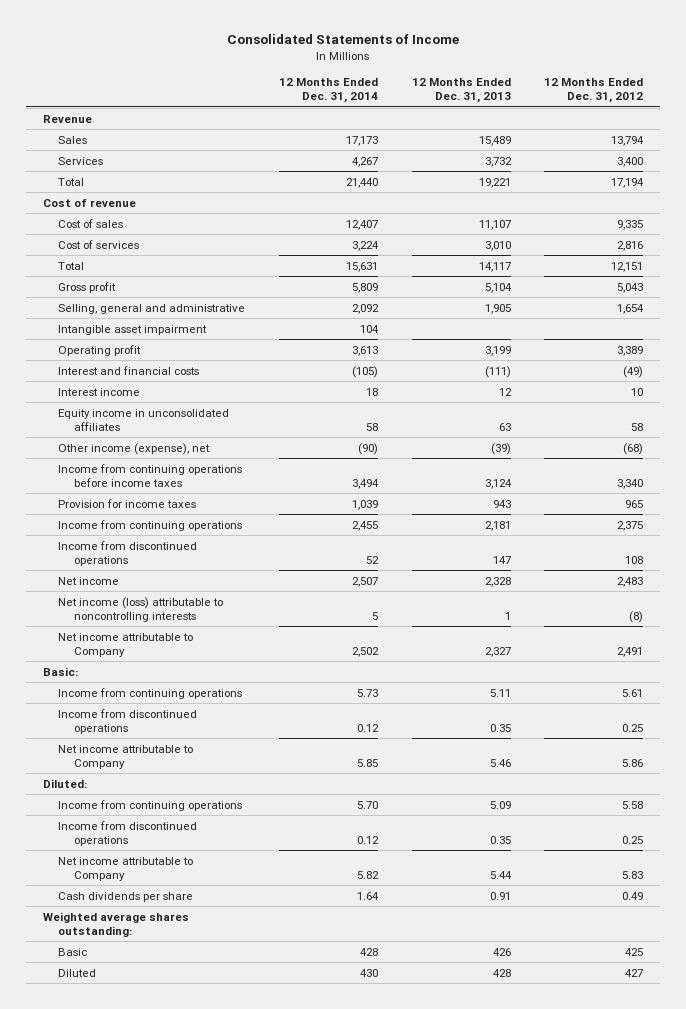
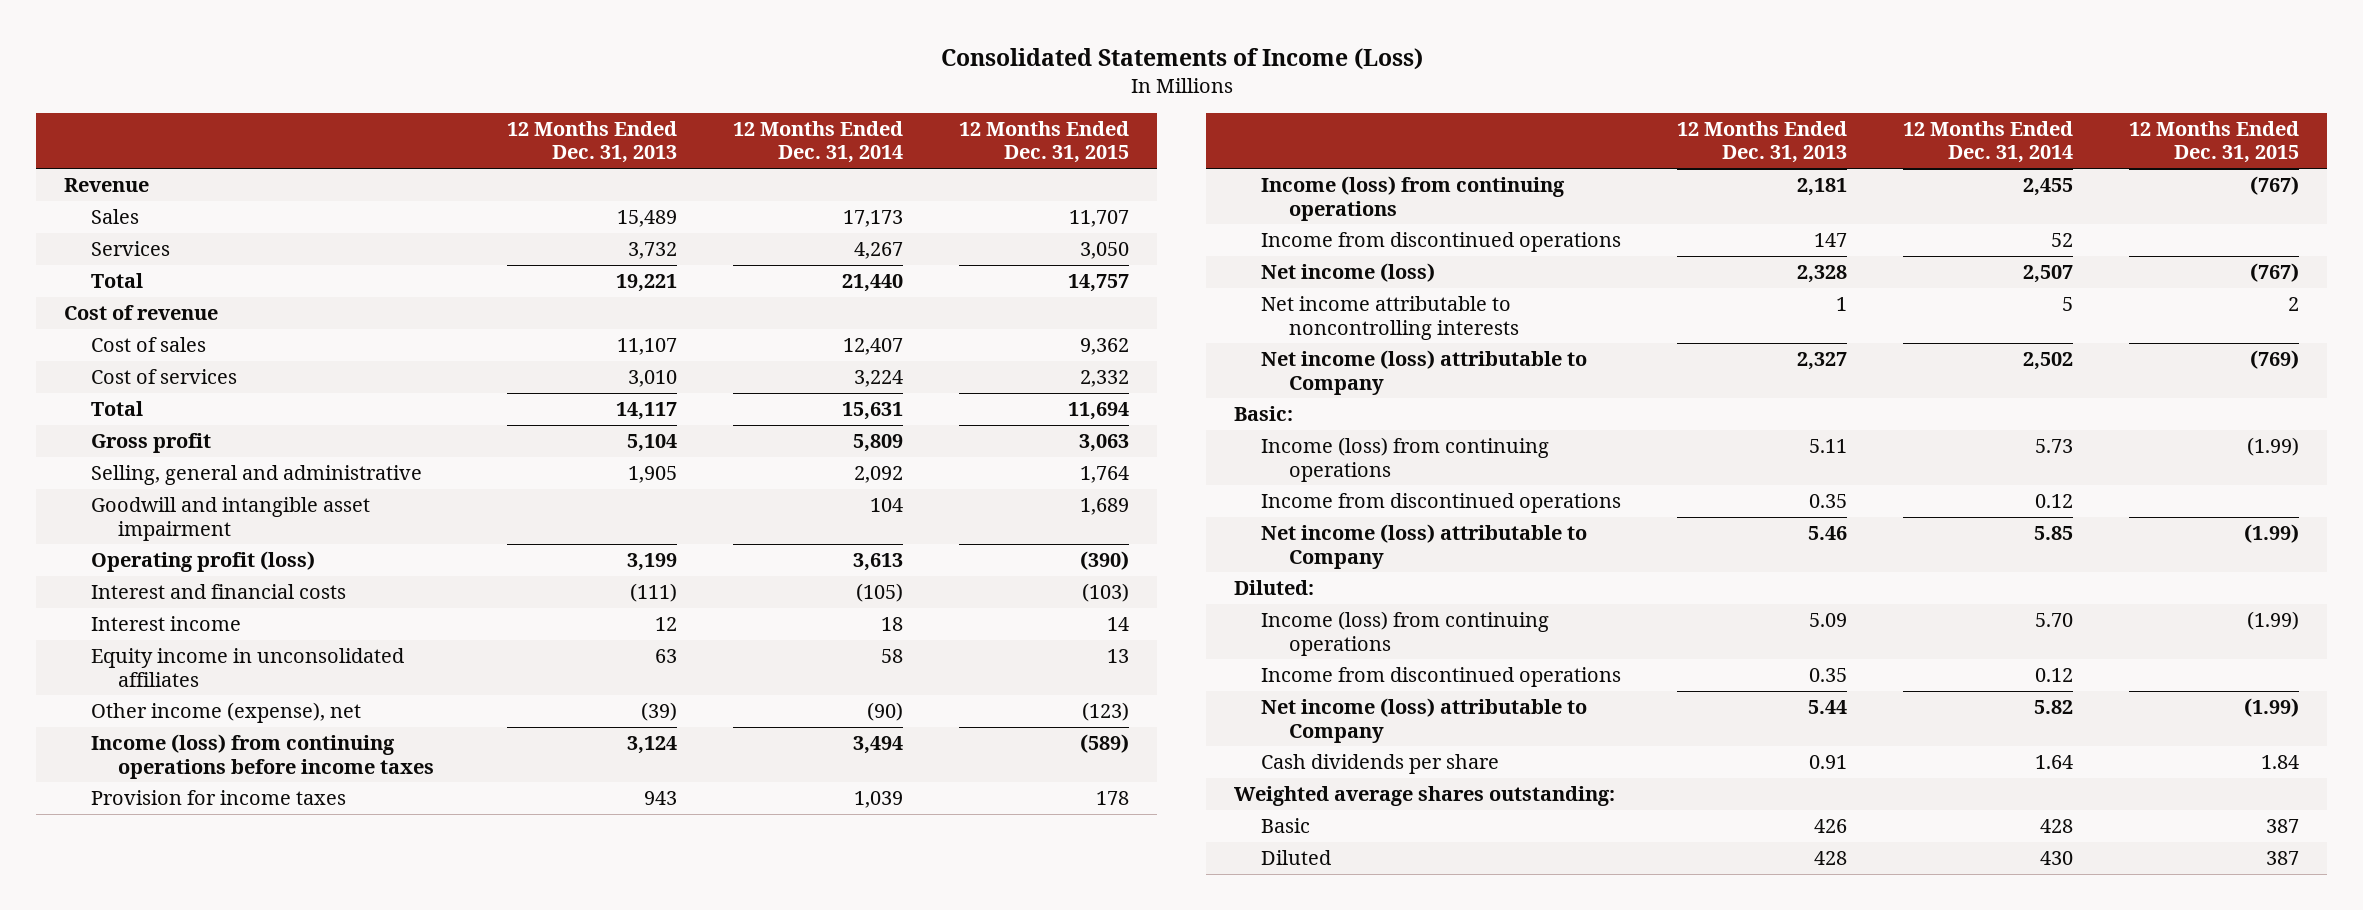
[227,33,460,44] Consolidated Statements of Income -> [940,48,1423,71] Consolidated Statements of Income (Loss)
[544,78,644,104] 12 Months Ended Dec. 31, 2012 -> none
none -> [958,120,1129,164] 12 Months Ended Dec. 31, 2015
[58,324,208,335] Intangible asset impairment -> [90,496,370,541] Goodwill and intangible asset impairment
[58,344,142,356] Operating profit -> [90,550,315,572] Operating profit (loss)
[58,463,243,487] Income from continuing operations before income taxes -> [90,733,434,779] Income (loss) from continuing operations before income taxes
[58,519,243,531] Income from continuing operations -> [1261,175,1566,221] Income (loss) from continuing operations
[58,576,120,585] Net income -> [1261,262,1436,282] Net income (loss)
[58,596,224,622] Net income (loss) attributable to noncontrolling interests -> [1261,295,1519,340] Net income attributable to noncontrolling interests
[58,632,194,657] Net income attributable to Company -> [1261,349,1588,395] Net income (loss) attributable to Company
[58,687,243,699] Income from continuing operations -> [1261,436,1550,482] Income (loss) from continuing operations
[58,744,194,769] Net income attributable to Company -> [1261,523,1588,569] Net income (loss) attributable to Company
[58,799,243,811] Income from continuing operations -> [1261,610,1550,656] Income (loss) from continuing operations
[58,856,194,881] Net income attributable to Company -> [1261,697,1588,743] Net income (loss) attributable to Company

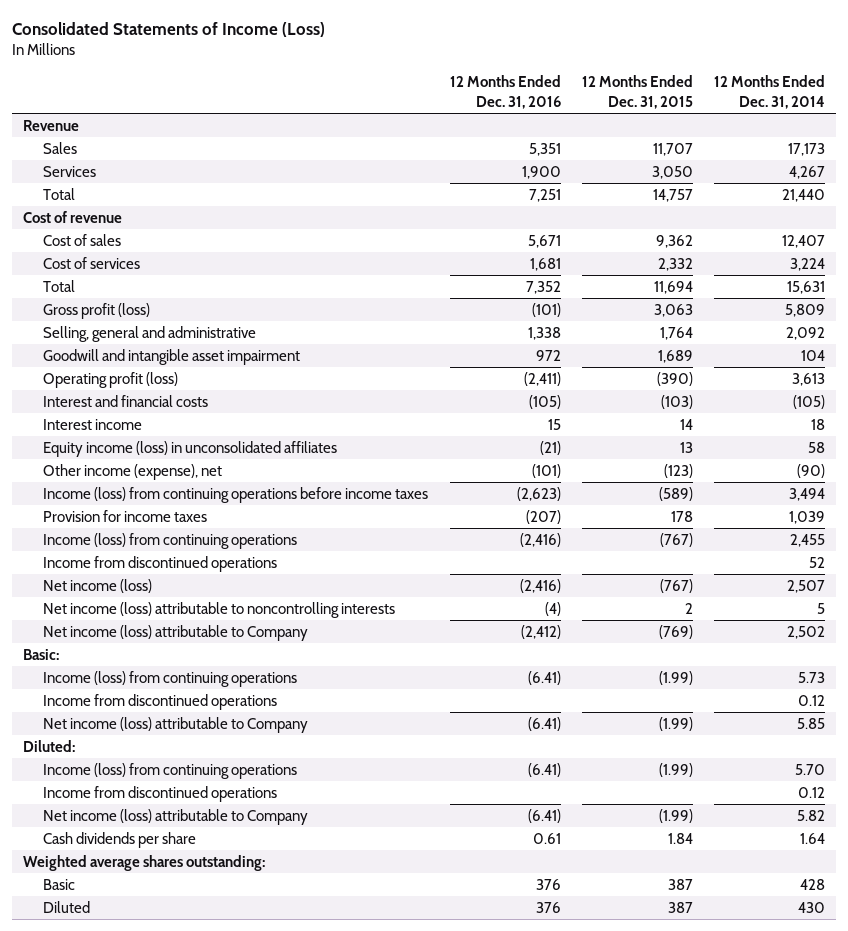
[506,120,677,164] 12 Months Ended Dec. 31, 2013 -> none
none -> [449,75,561,109] 12 Months Ended Dec. 31, 2016
[90,432,211,453] Gross profit -> [43,302,151,319] Gross profit (loss)
[90,647,404,687] Equity income in unconsolidated affiliates -> [43,440,338,457] Equity income (loss) in unconsolidated affiliates
[1261,295,1519,340] Net income attributable to noncontrolling interests -> [43,601,396,618] Net income (loss) attributable to noncontrolling interests

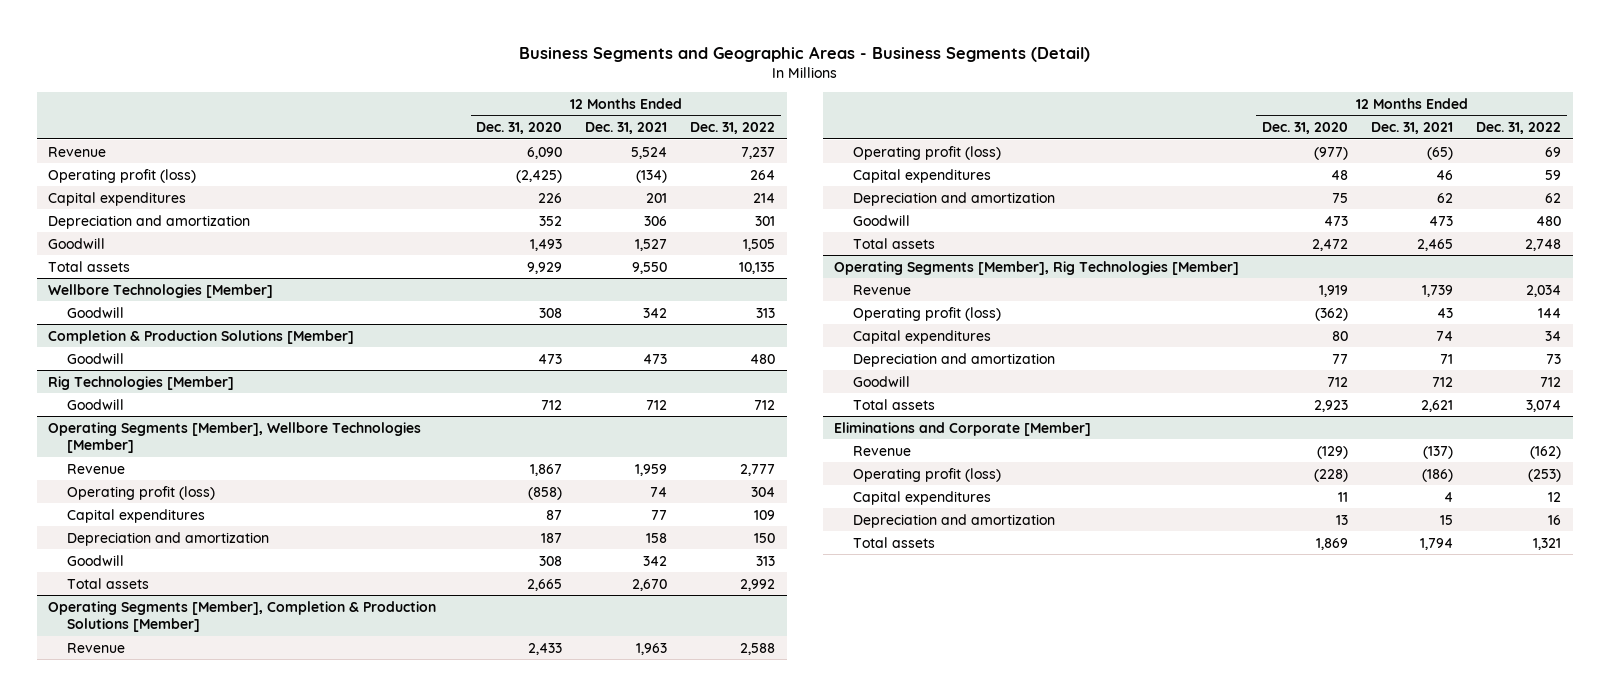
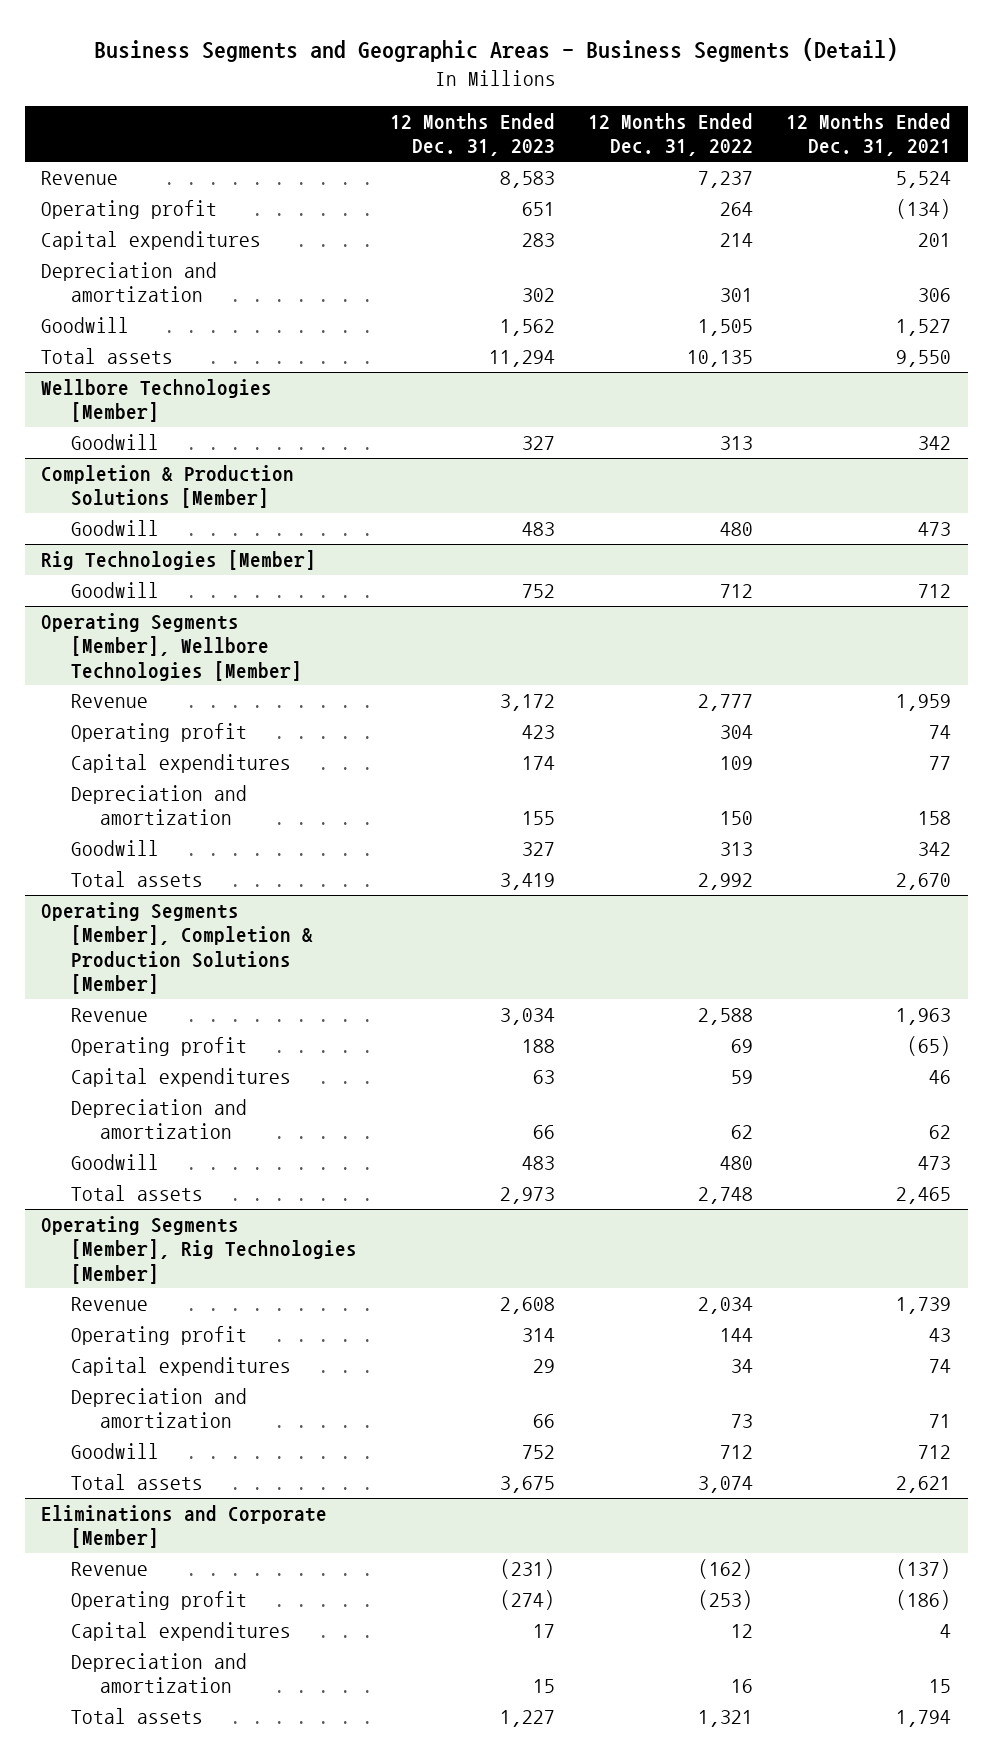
[476,122,563,135] Dec. 31, 2020 -> none
none -> [389,113,555,157] 12 Months Ended Dec. 31, 2023
[48,168,197,183] Operating profit (loss) -> [41,200,218,220] Operating profit
[67,485,216,500] Operating profit (loss) -> [70,723,247,743] Operating profit
[853,145,1002,160] Operating profit (loss) -> [70,1037,247,1057] Operating profit
[853,306,1002,321] Operating profit (loss) -> [70,1326,247,1346] Operating profit
[853,467,1002,482] Operating profit (loss) -> [70,1591,247,1611] Operating profit

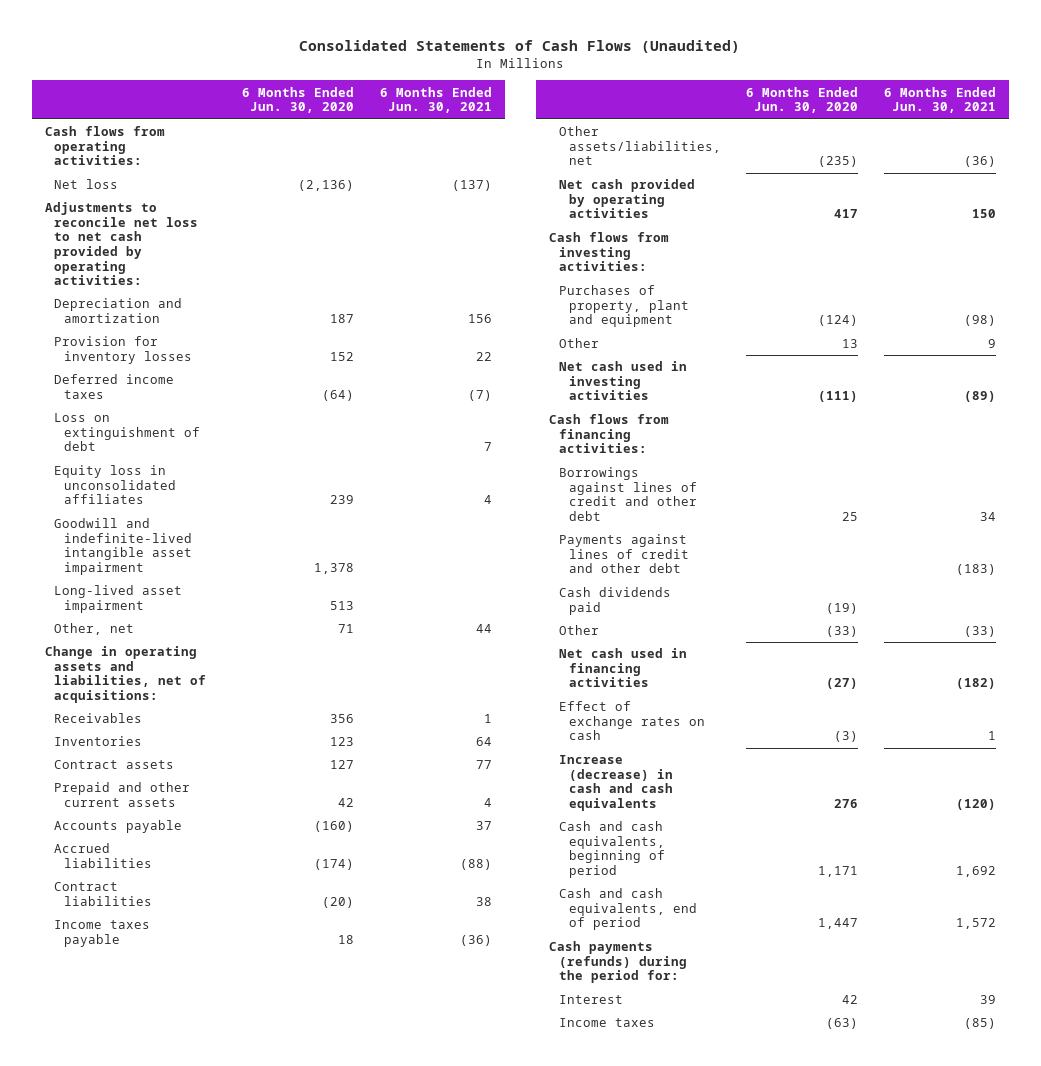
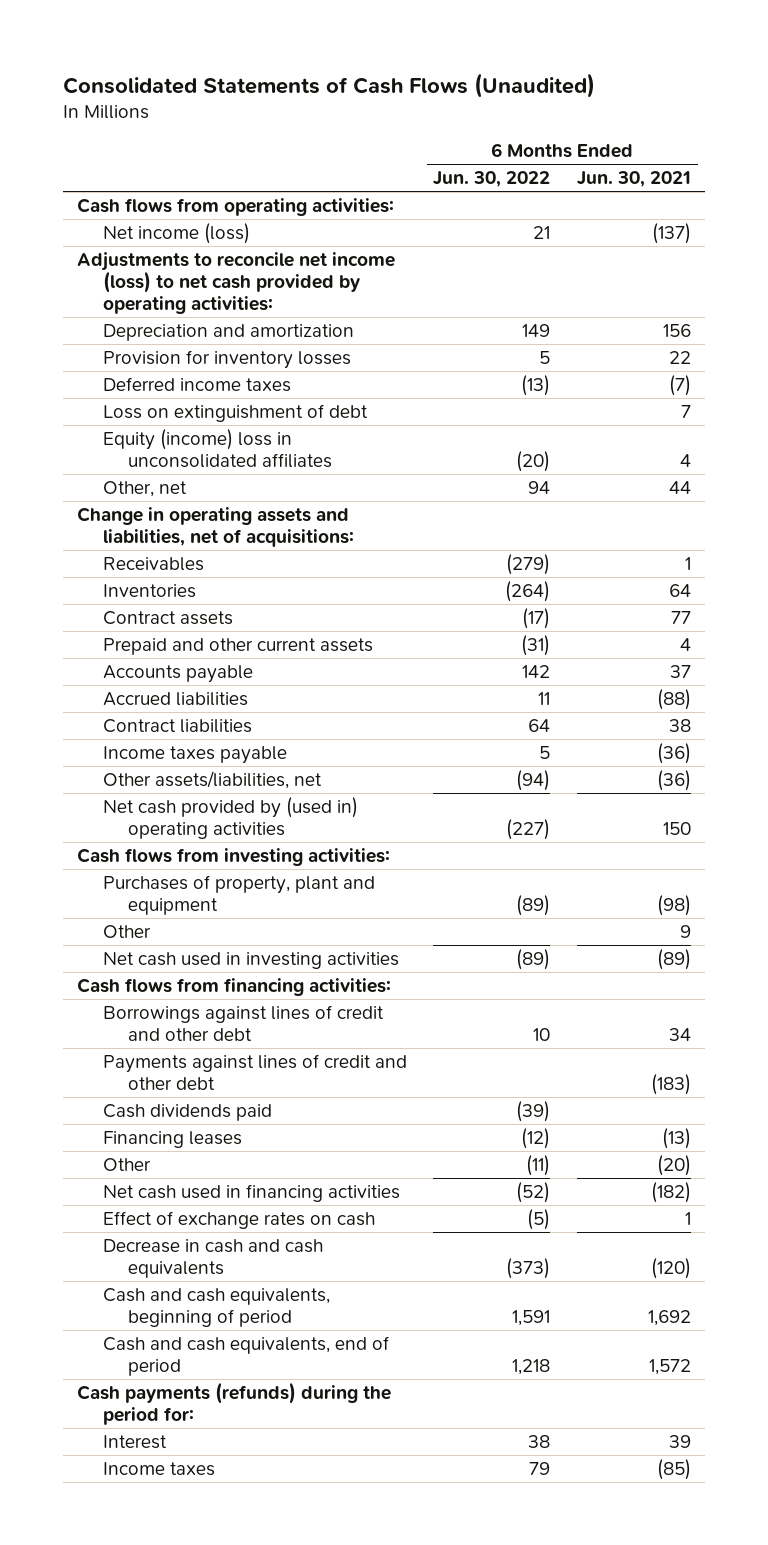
[242,86,355,114] 6 Months Ended Jun. 30, 2020 -> none
none -> [433,171,551,188] Jun. 30, 2022
[54,179,119,190] Net loss -> [102,222,250,244] Net income (loss)
[44,202,199,286] Adjustments to reconcile net loss to net cash provided by operating activities: -> [76,251,395,315] Adjustments to reconcile net income (loss) to net cash provided by operating activities:
[54,518,193,576] Goodwill and indefinite-lived intangible asset impairment -> none
[54,585,183,613] Long-lived asset impairment -> none
[54,465,177,505] Equity loss in unconsolidated affiliates -> [102,428,333,469] Equity (income) loss in unconsolidated affiliates
[558,179,695,219] Net cash provided by operating activities -> [102,796,358,840] Net cash provided by (used in) operating activities
none -> [102,1130,242,1148] Financing leases
[964,626,997,638] (33) -> [657,1154,692,1176] (20)
[558,755,673,812] Increase (decrease) in cash and cash equivalents -> [102,1238,323,1279] Decrease in cash and cash equivalents

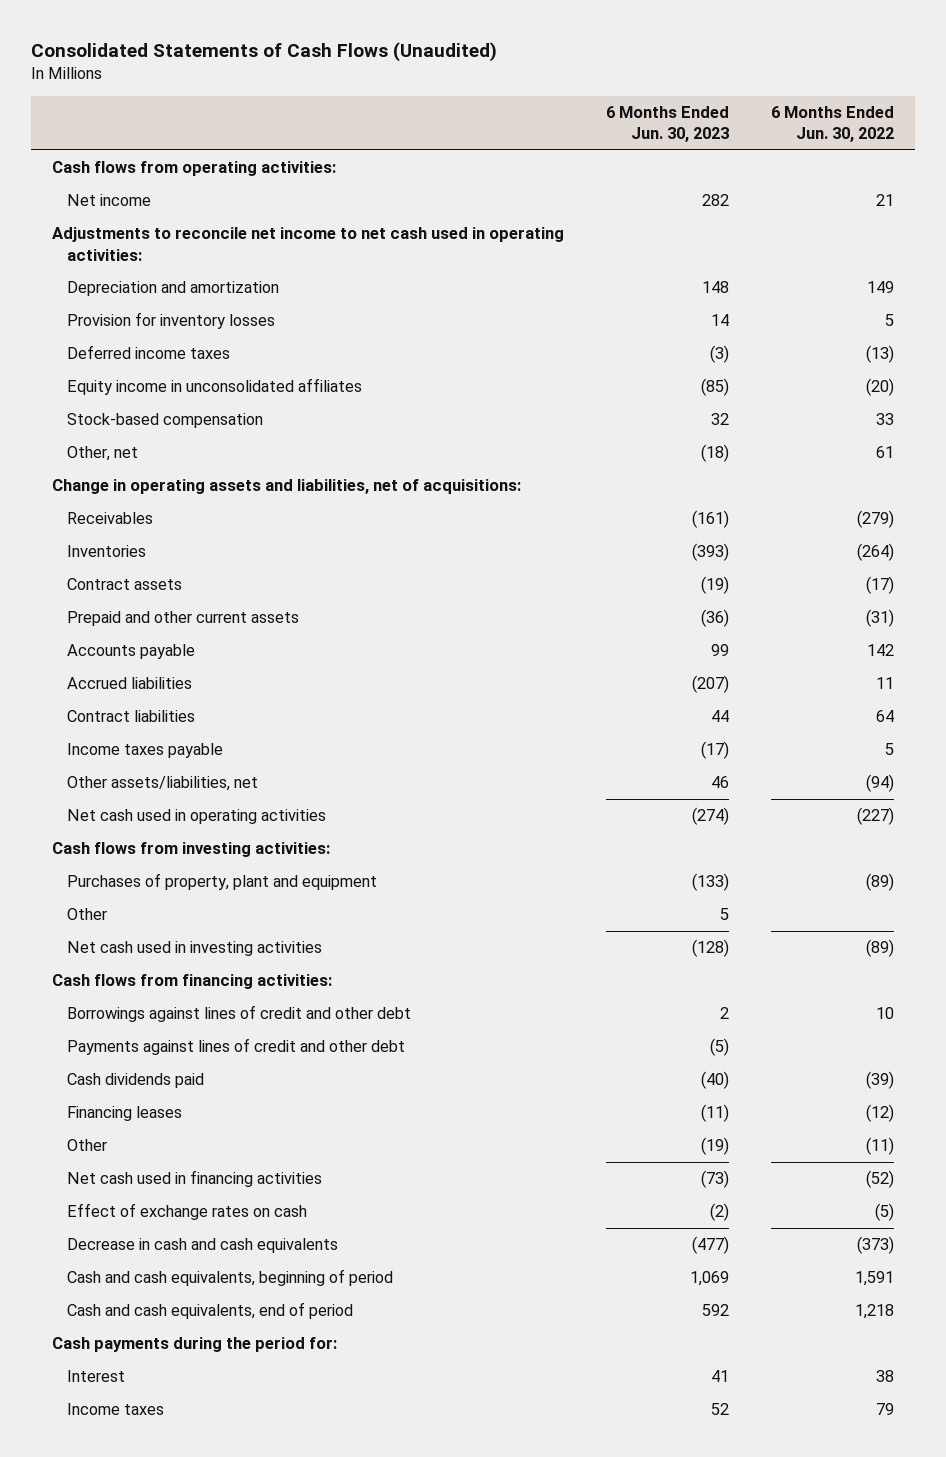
[577,171,692,188] Jun. 30, 2021 -> none
none -> [606,105,730,143] 6 Months Ended Jun. 30, 2023
[102,222,250,244] Net income (loss) -> [66,194,151,207] Net income
[76,251,395,315] Adjustments to reconcile net income (loss) to net cash provided by operating activities: -> [52,227,565,261] Adjustments to reconcile net income to net cash used in operating activities:
[102,403,368,422] Loss on extinguishment of debt -> none
[102,428,333,469] Equity (income) loss in unconsolidated affiliates -> [66,378,362,396] Equity income in unconsolidated affiliates
none -> [66,413,263,429] Stock-based compensation
[528,480,551,494] 94 -> [876,446,895,459] 61
[102,796,358,840] Net cash provided by (used in) operating activities -> [66,809,326,825] Net cash used in operating activities
[76,1381,391,1426] Cash payments (refunds) during the period for: -> [52,1337,338,1353] Cash payments during the period for:

